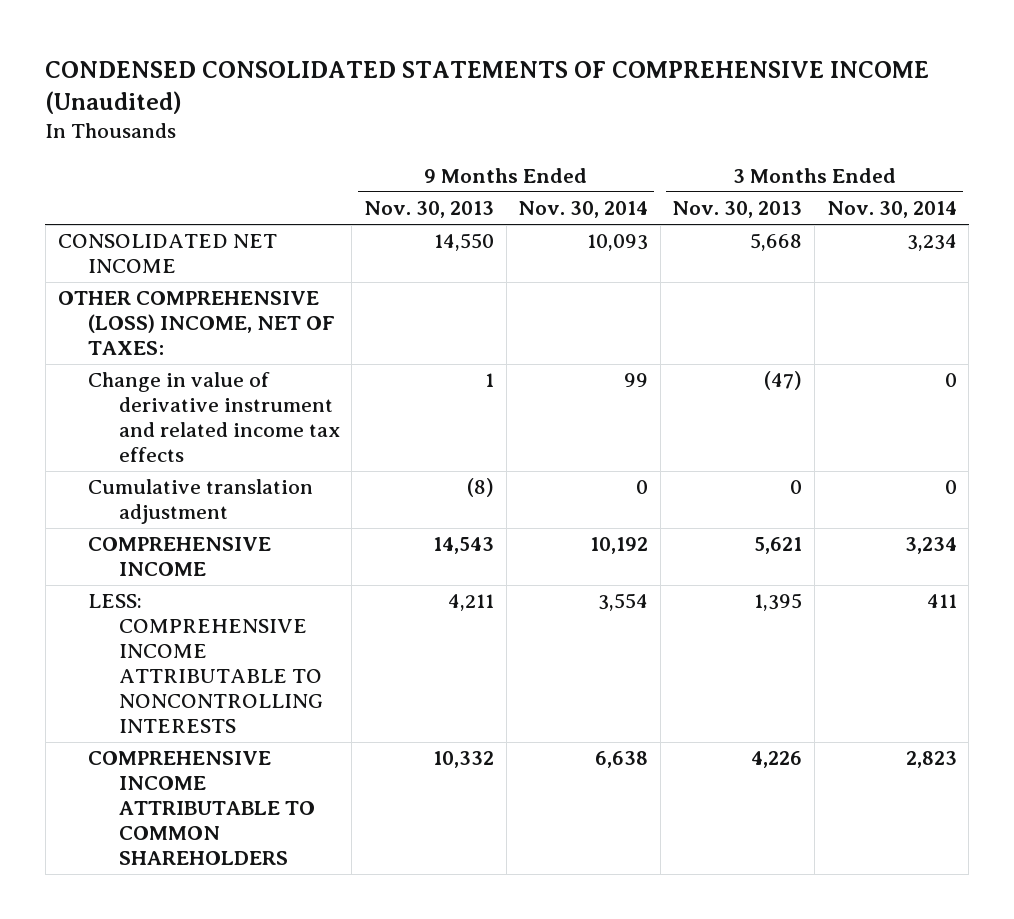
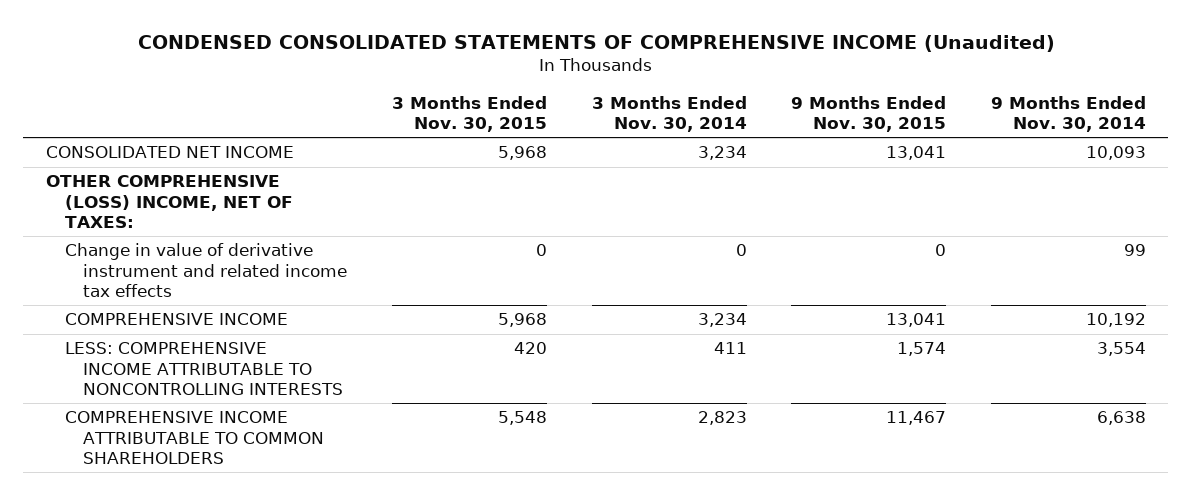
[364,201,495,219] Nov. 30, 2013 -> none
[672,201,803,219] Nov. 30, 2013 -> none
none -> [391,95,547,132] 3 Months Ended Nov. 30, 2015
none -> [791,95,947,132] 9 Months Ended Nov. 30, 2015
[88,479,314,525] Cumulative translation adjustment -> none

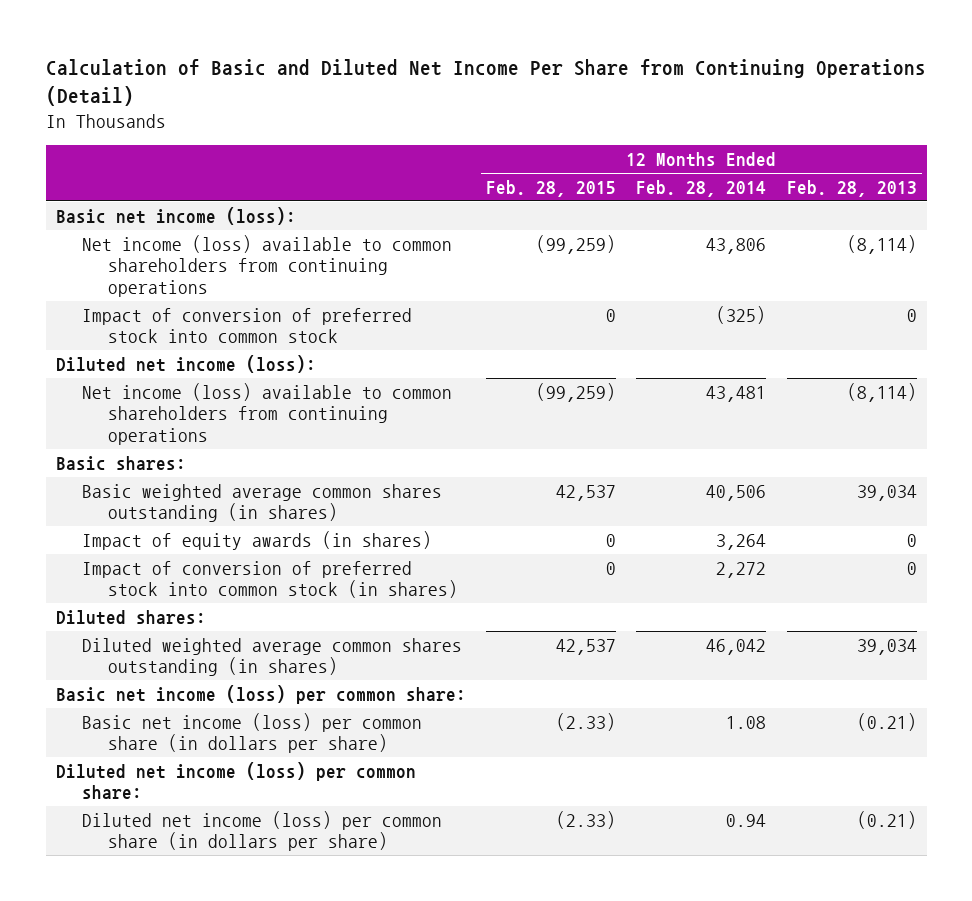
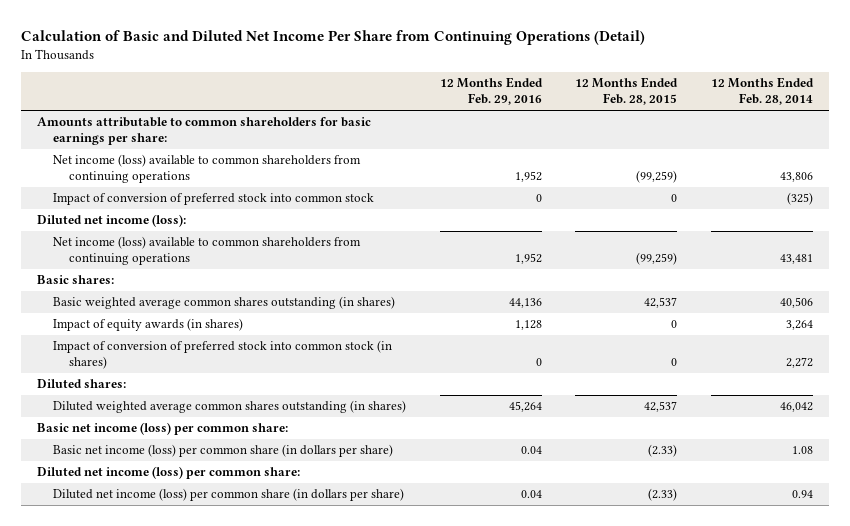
[786,179,917,197] Feb. 28, 2013 -> none
none -> [439,77,543,106] 12 Months Ended Feb. 29, 2016
[55,206,296,225] Basic net income (loss): -> [37,117,372,146] Amounts attributable to common shareholders for basic earnings per share:

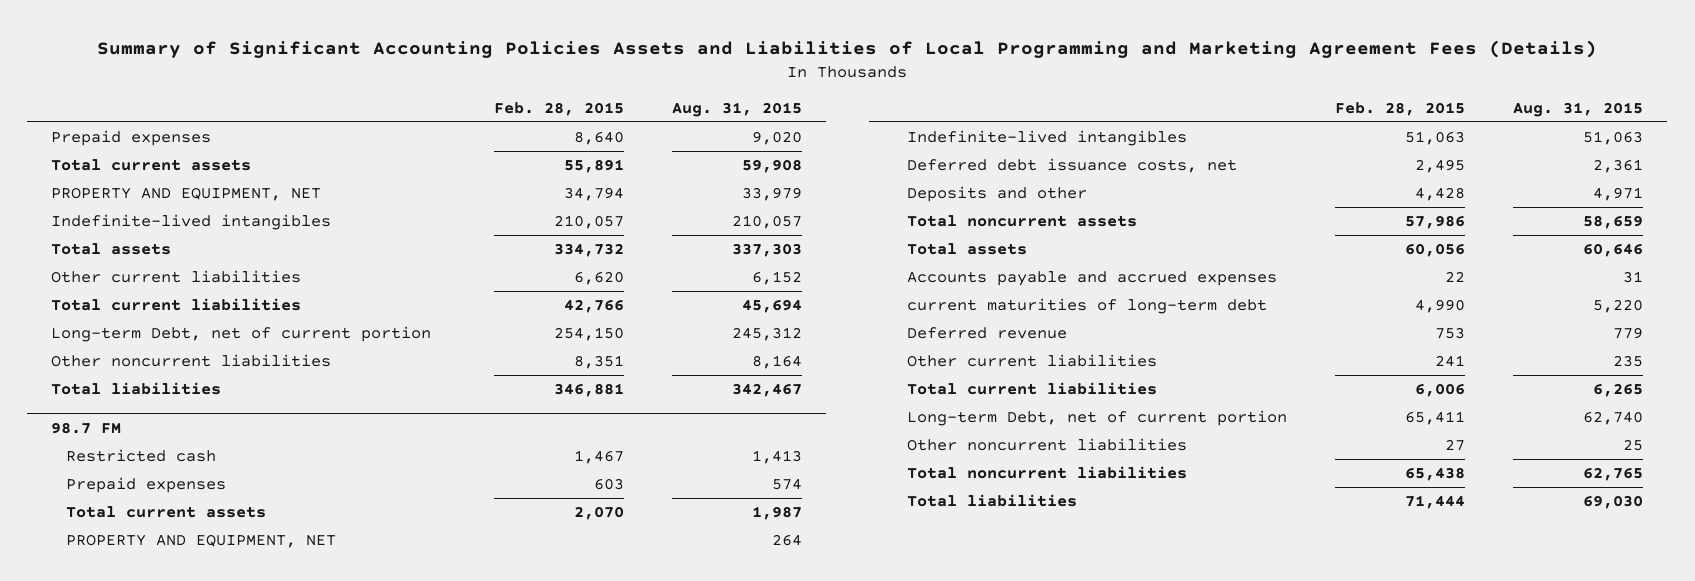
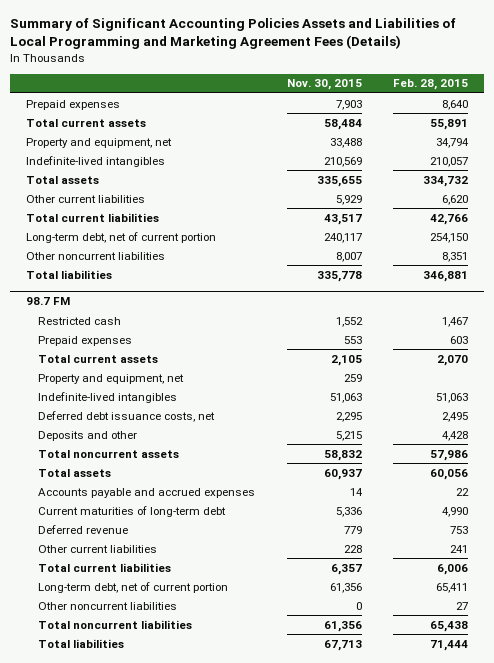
[672,101,803,117] Aug. 31, 2015 -> none
none -> [286,79,362,91] Nov. 30, 2015
[51,187,322,202] PROPERTY AND EQUIPMENT, NET -> [25,137,172,148] Property and equipment, net
[51,326,432,343] Long-term Debt, net of current portion -> [25,231,216,243] Long-term debt, net of current portion
[66,534,337,549] PROPERTY AND EQUIPMENT, NET -> [37,373,184,384] Property and equipment, net
[907,298,1268,315] current maturities of long-term debt -> [37,505,226,517] Current maturities of long-term debt
[907,410,1288,427] Long-term Debt, net of current portion -> [37,581,228,593] Long-term debt, net of current portion

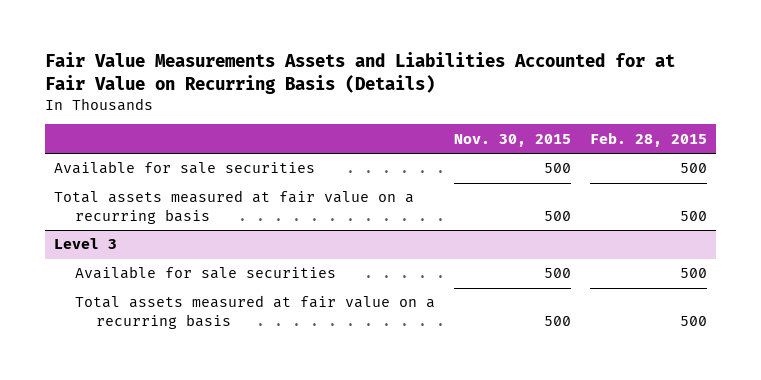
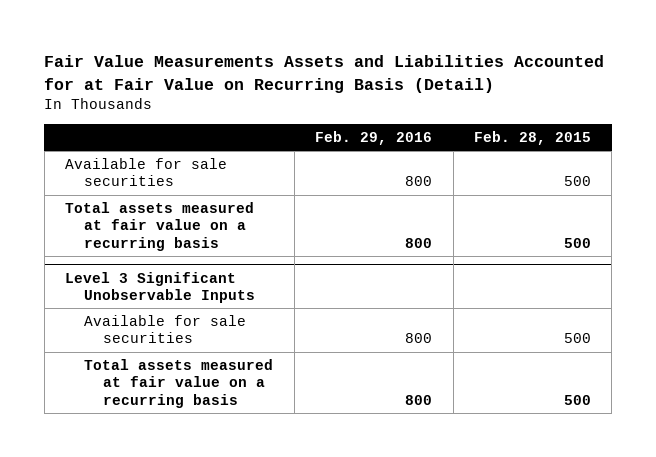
[44,52,675,94] Fair Value Measurements Assets and Liabilities Accounted for at Fair Value on Recurring Basis (Details) -> [44,55,605,93] Fair Value Measurements Assets and Liabilities Accounted for at Fair Value on Recurring Basis (Detail)
[454,133,572,147] Nov. 30, 2015 -> none
none -> [315,130,433,145] Feb. 29, 2016
[53,238,117,250] Level 3 -> [65,271,256,303] Level 3 Significant Unobservable Inputs

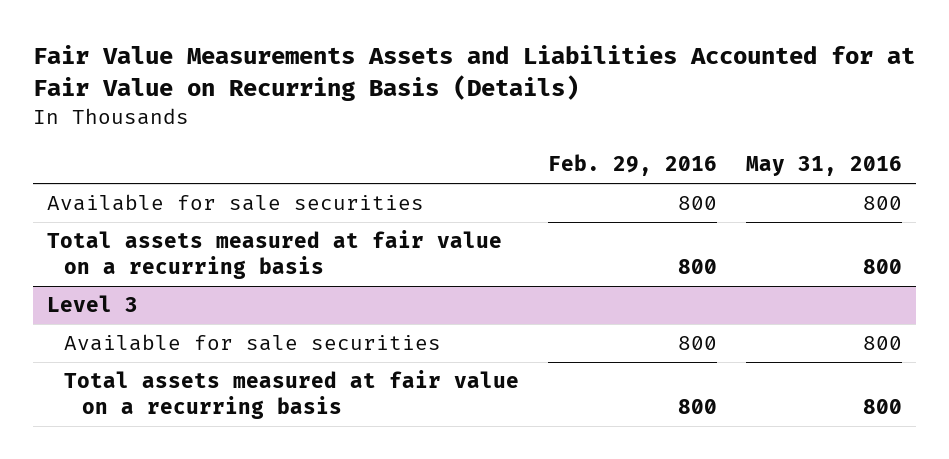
[44,55,605,93] Fair Value Measurements Assets and Liabilities Accounted for at Fair Value on Recurring Basis (Detail) -> [32,45,915,102] Fair Value Measurements Assets and Liabilities Accounted for at Fair Value on Recurring Basis (Details)
[473,130,591,145] Feb. 28, 2015 -> none
none -> [745,156,902,177] May 31, 2016
[65,271,256,303] Level 3 Significant Unobservable Inputs -> [46,295,138,313] Level 3

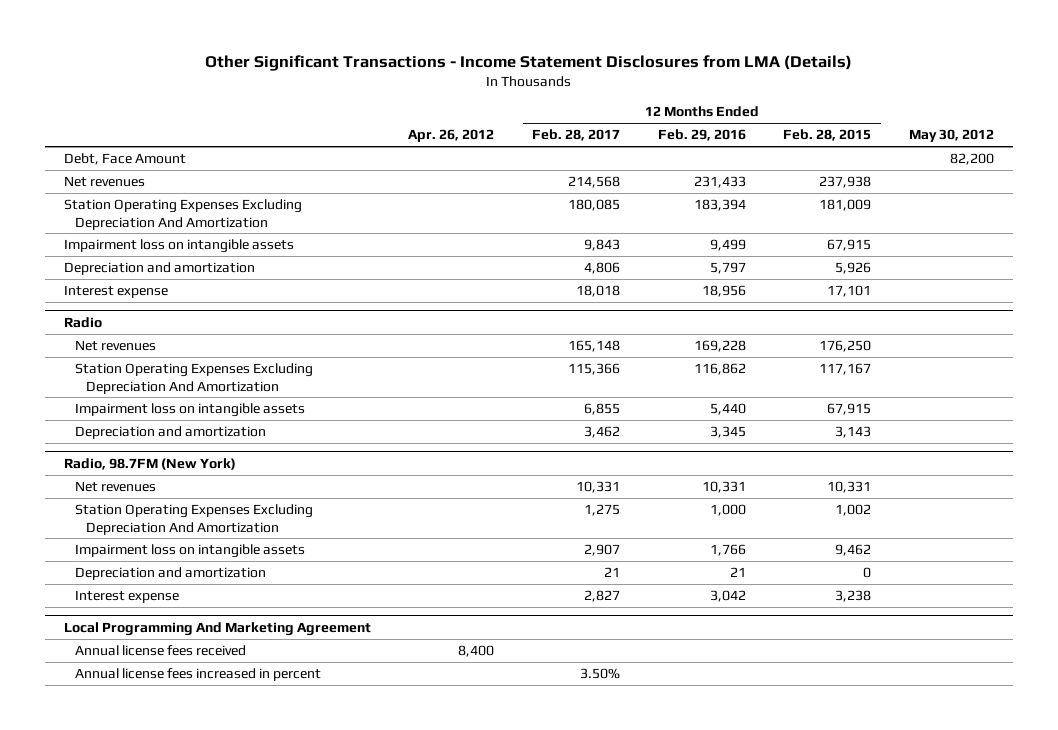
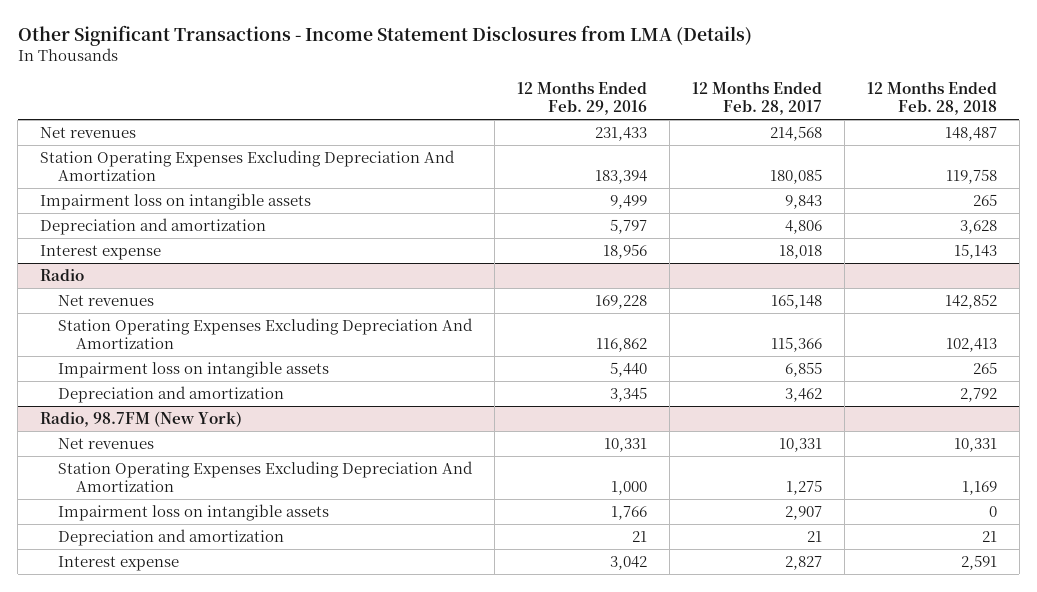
[408,129,495,143] Apr. 26, 2012 -> none
[783,129,872,142] Feb. 28, 2015 -> none
[908,129,994,143] May 30, 2012 -> none
none -> [866,81,997,116] 12 Months Ended Feb. 28, 2018
[63,153,186,166] Debt, Face Amount -> none
[63,621,371,636] Local Programming And Marketing Agreement -> none
[74,645,246,657] Annual license fees received -> none
[74,668,321,682] Annual license fees increased in percent -> none

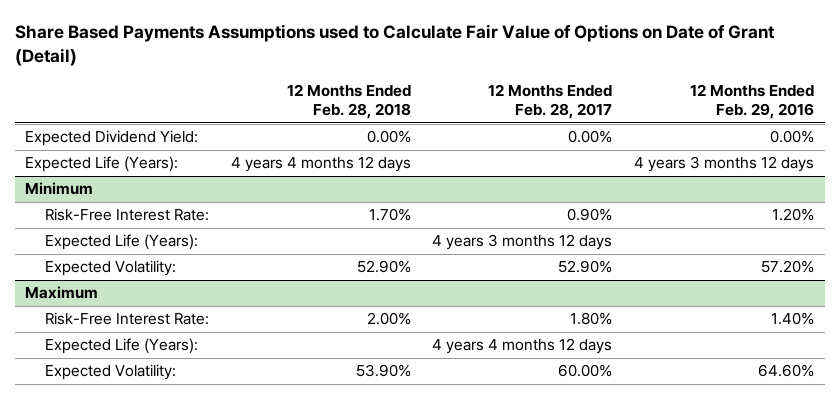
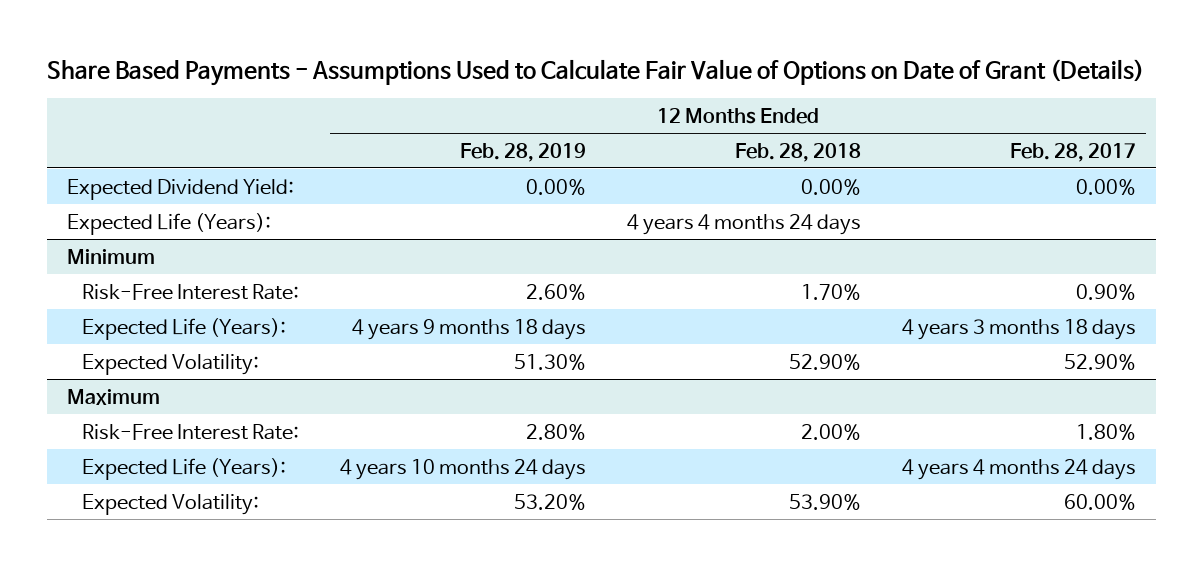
[14,24,775,66] Share Based Payments Assumptions used to Calculate Fair Value of Options on Date of Grant (Detail) -> [47,59,1145,87] Share Based Payments - Assumptions Used to Calculate Fair Value of Options on Date of Grant (Details)
[689,83,814,120] 12 Months Ended Feb. 29, 2016 -> none
none -> [460,142,587,162] Feb. 28, 2019
[230,156,411,173] 4 years 4 months 12 days -> [626,213,861,235] 4 years 4 months 24 days
[432,234,613,251] 4 years 3 months 12 days -> [901,318,1136,340] 4 years 3 months 18 days
[432,338,613,355] 4 years 4 months 12 days -> [901,458,1136,480] 4 years 4 months 24 days

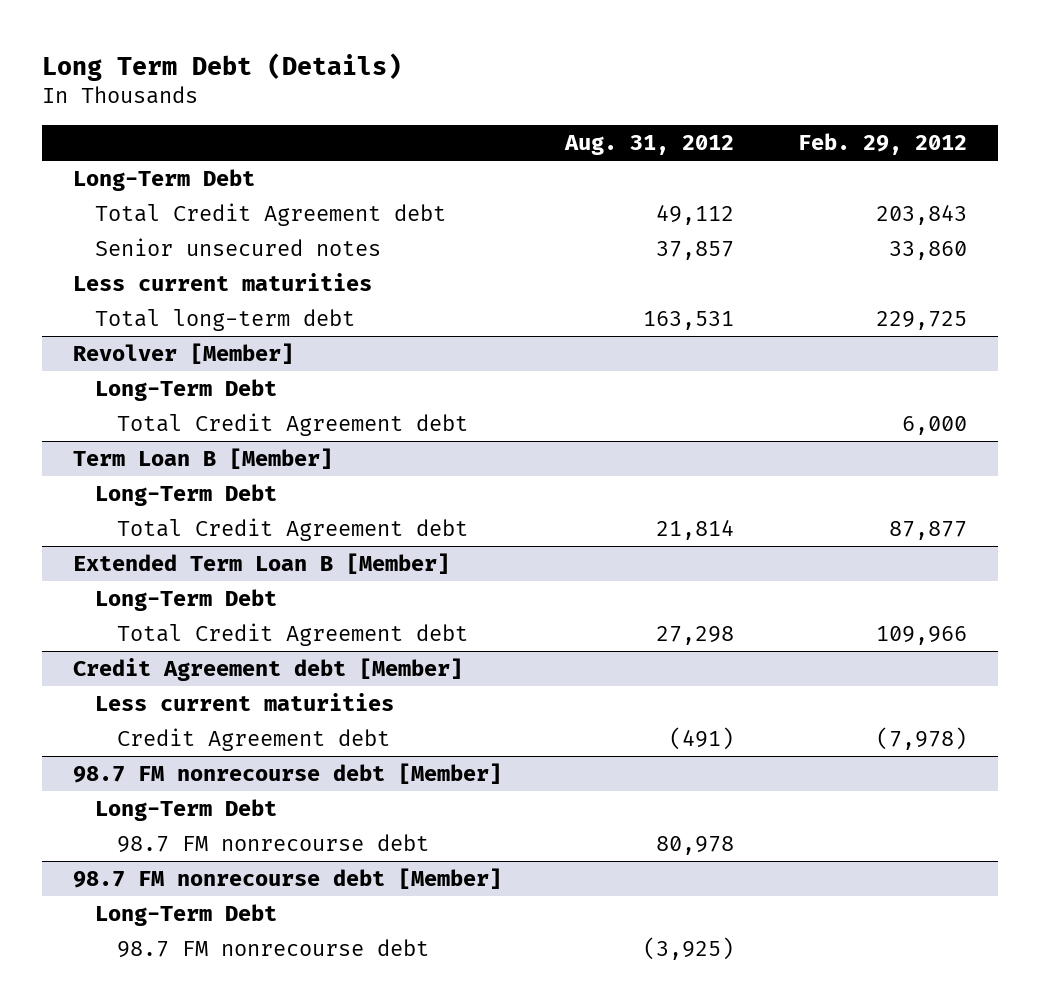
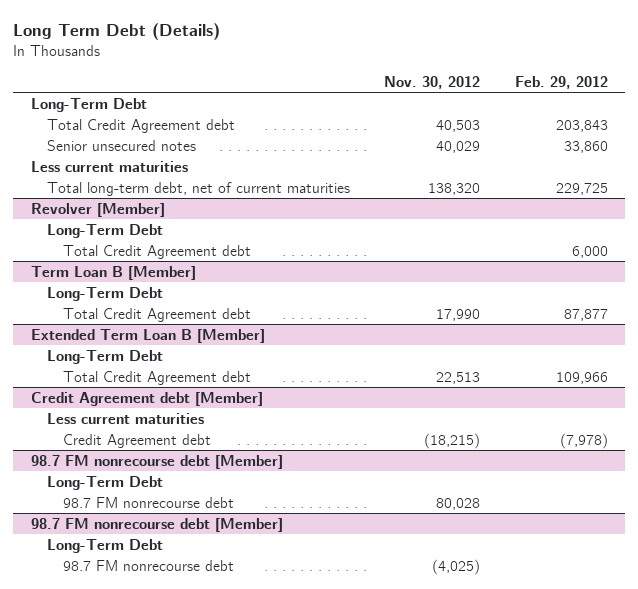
[564,134,735,155] Aug. 31, 2012 -> none
none -> [384,75,481,89] Nov. 30, 2012
[94,309,355,332] Total long-term debt -> [46,181,350,196] Total long-term debt, net of current maturities

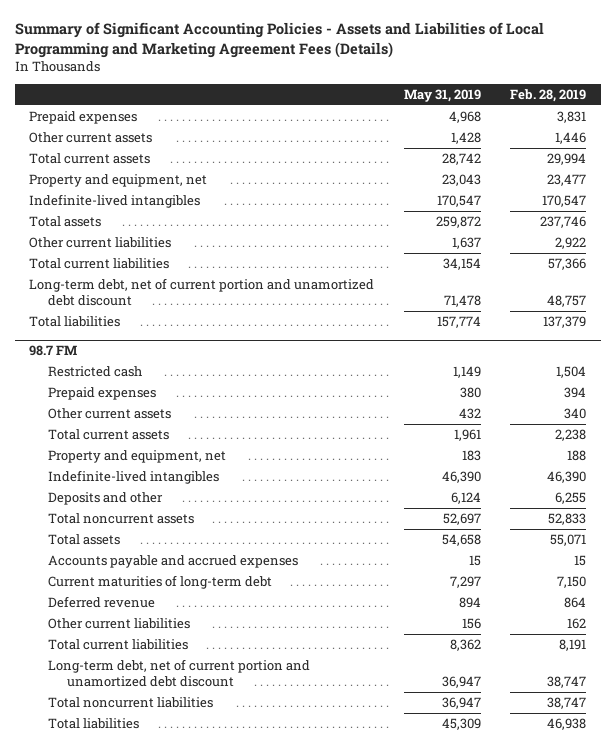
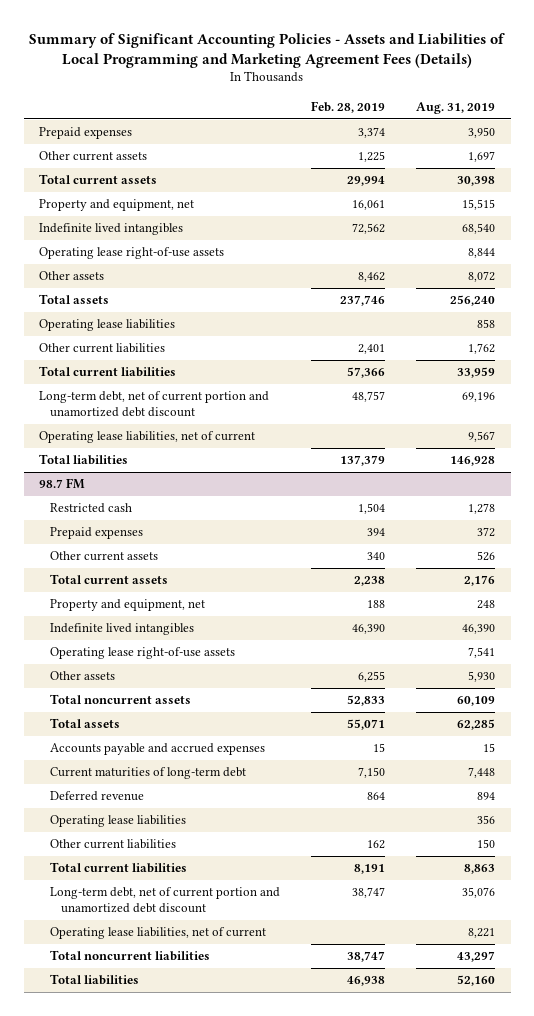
[403,89,481,103] May 31, 2019 -> none
none -> [416,101,496,114] Aug. 31, 2019
[557,110,587,123] 3,831 -> [358,127,386,139] 3,374
[555,131,587,144] 1,446 -> [358,151,386,163] 1,225
[547,173,587,186] 23,477 -> [352,200,386,211] 16,061
[29,193,201,208] Indefinite-lived intangibles -> [39,223,184,236] Indefinite lived intangibles
[542,194,587,207] 170,547 -> [352,223,386,235] 72,562
none -> [39,247,225,260] Operating lease right-of-use assets
none -> [39,271,105,281] Other assets
none -> [39,319,176,332] Operating lease liabilities
[555,236,587,249] 2,922 -> [358,344,386,355] 2,401
none -> [39,431,256,444] Operating lease liabilities, net of current
[48,469,220,484] Indefinite-lived intangibles -> [50,623,195,636] Indefinite lived intangibles
none -> [50,647,236,660] Operating lease right-of-use assets
[48,491,164,505] Deposits and other -> [50,671,116,681] Other assets
none -> [50,815,187,828] Operating lease liabilities
none -> [50,927,267,940] Operating lease liabilities, net of current

